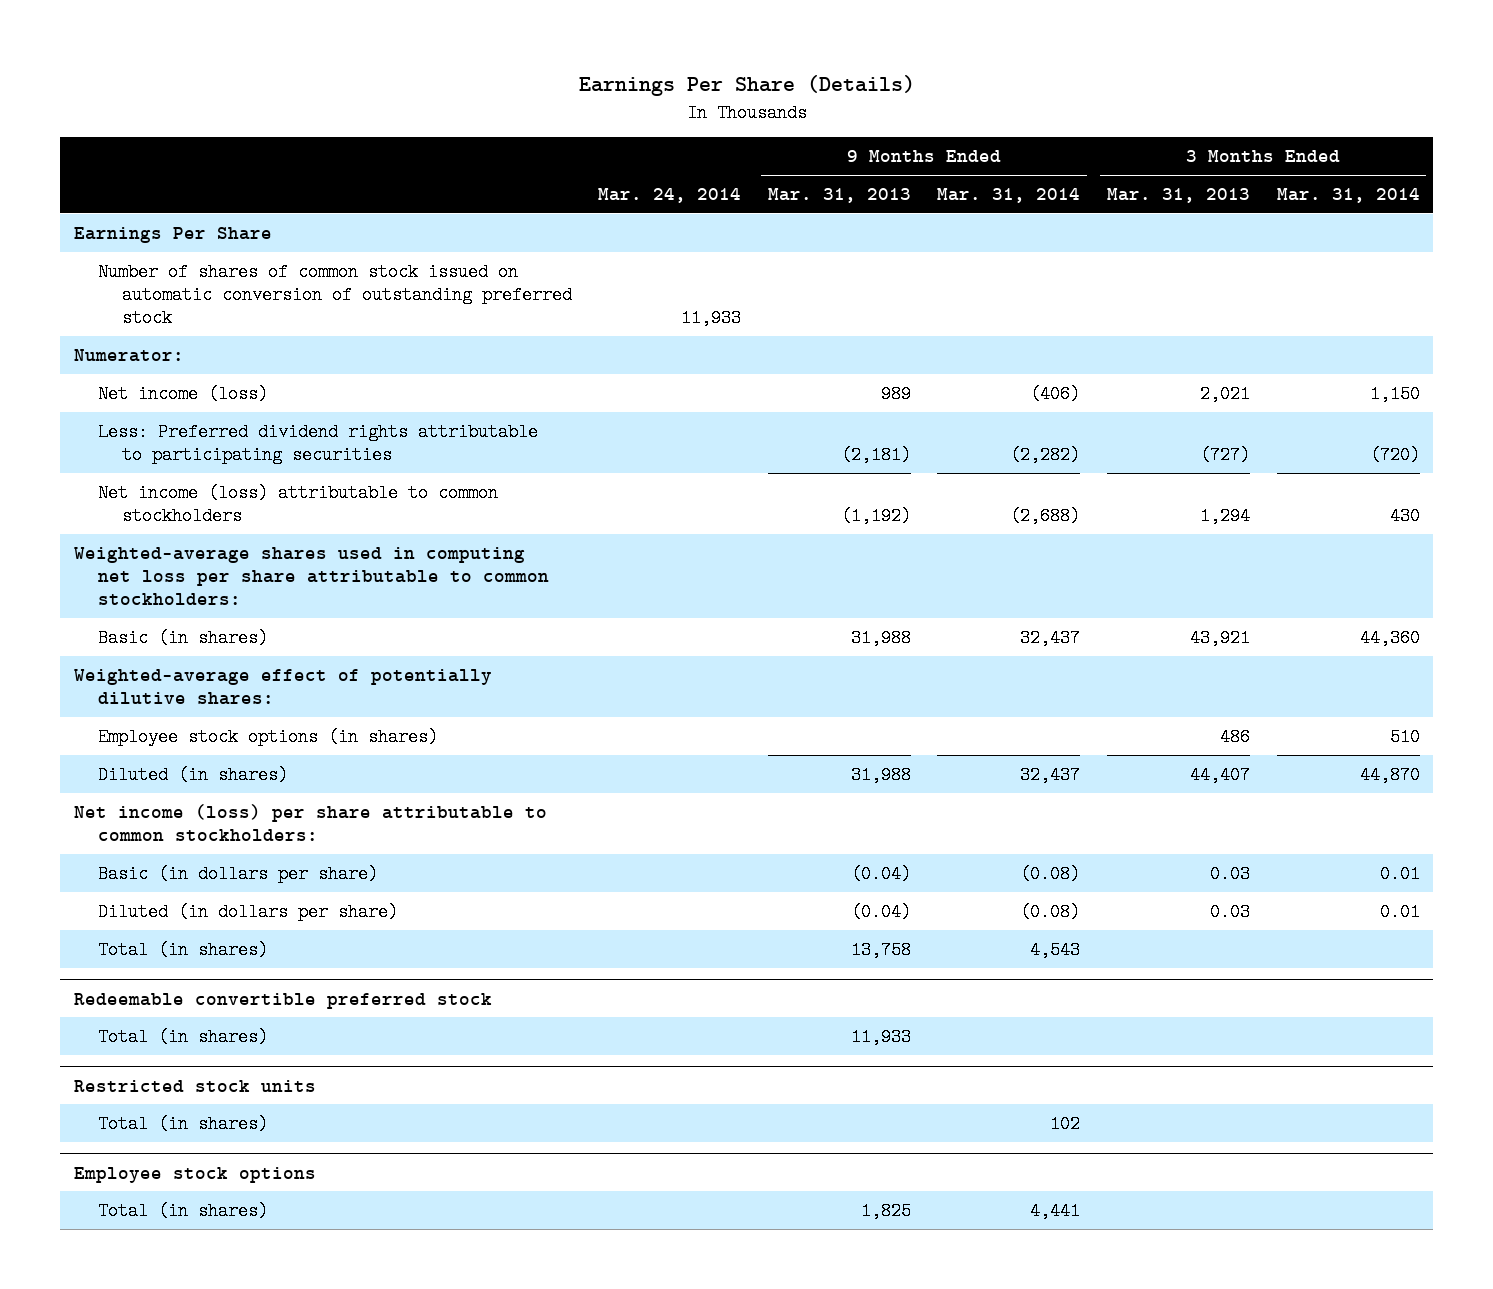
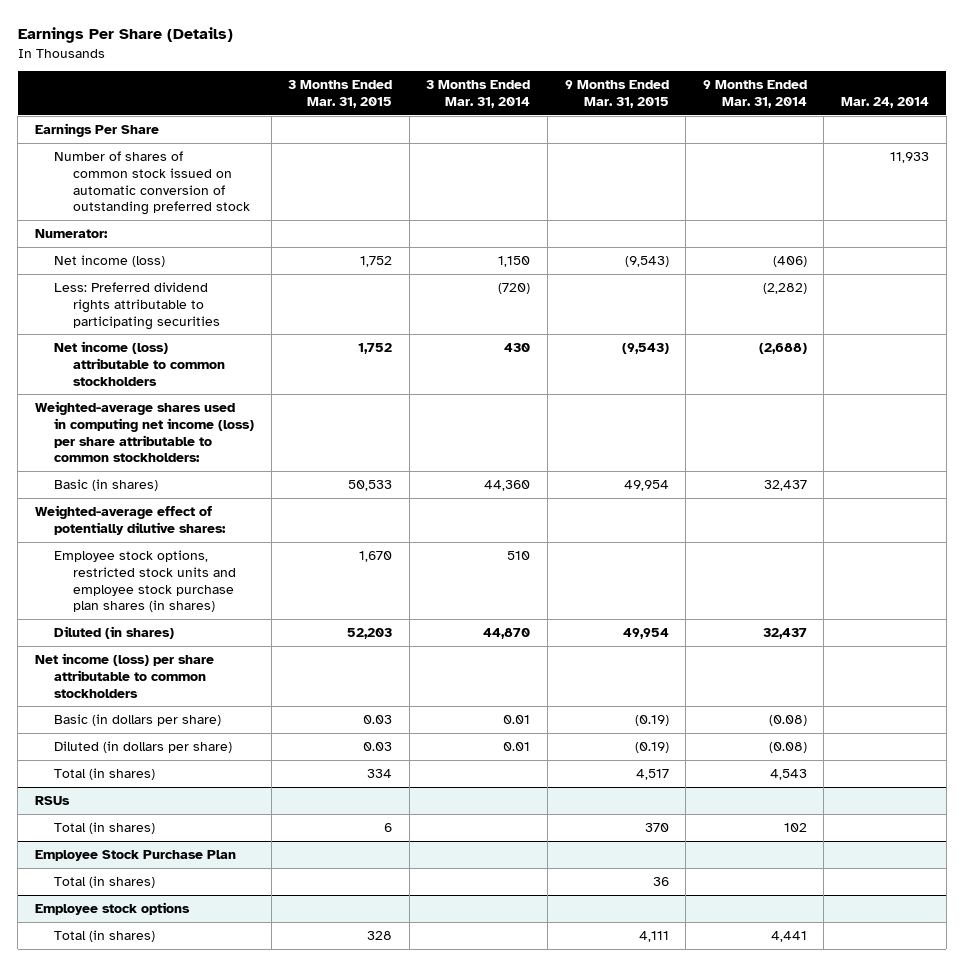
[767,188,911,204] Mar. 31, 2013 -> none
[1106,188,1250,204] Mar. 31, 2013 -> none
none -> [288,80,393,109] 3 Months Ended Mar. 31, 2015
none -> [564,80,669,109] 9 Months Ended Mar. 31, 2015
[73,546,549,606] Weighted-average shares used in computing net loss per share attributable to common stockholders: -> [35,401,255,463] Weighted-average shares used in computing net income (loss) per share attributable to common stockholders:
[97,727,438,746] Employee stock options (in shares) -> [54,550,237,613] Employee stock options, restricted stock units and employee stock purchase plan shares (in shares)
[73,803,547,842] Net income (loss) per share attributable to common stockholders: -> [35,653,215,698] Net income (loss) per share attributable to common stockholders
[73,992,492,1009] Redeemable convertible preferred stock -> none
[97,1027,268,1046] Total (in shares) -> none
[73,1079,316,1092] Restricted stock units -> none
none -> [35,796,71,806] RSUs
none -> [35,850,237,862] Employee Stock Purchase Plan
none -> [54,876,156,889] Total (in shares)

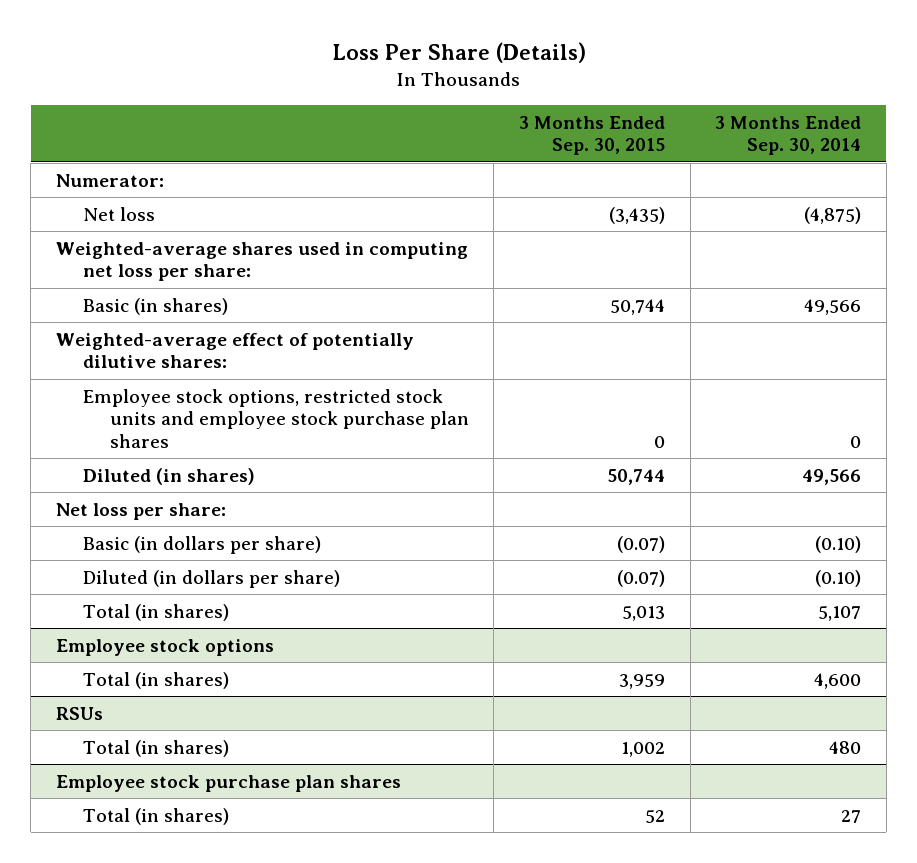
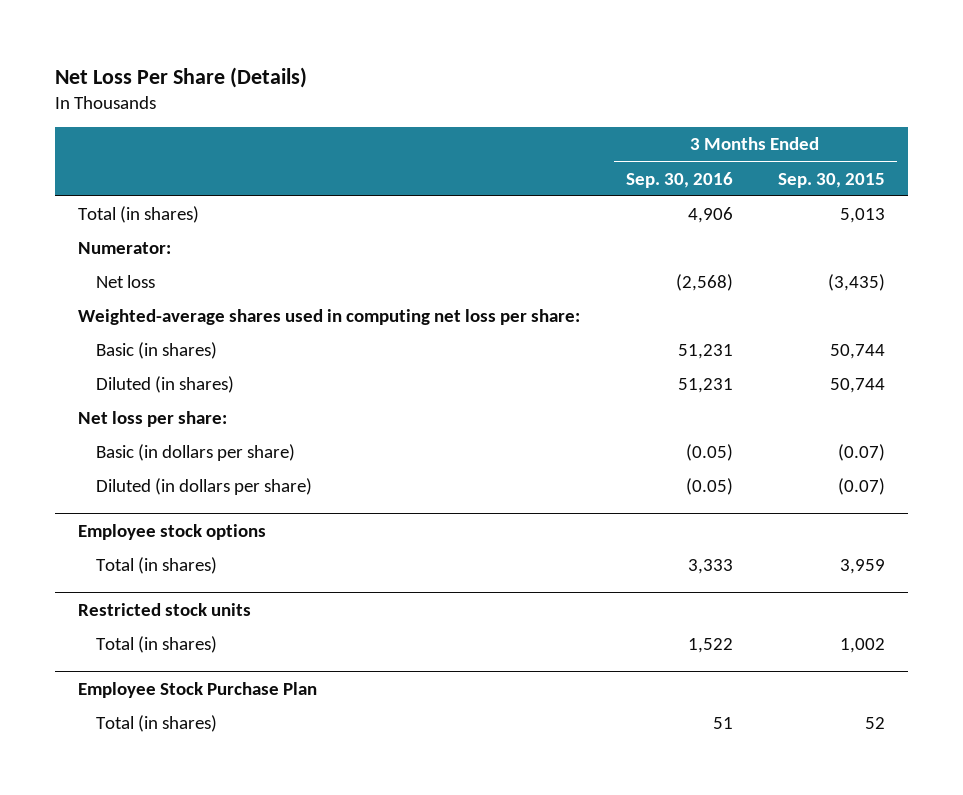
[331,42,586,64] Loss Per Share (Details) -> [54,66,307,88] Net Loss Per Share (Details)
[715,115,862,156] 3 Months Ended Sep. 30, 2014 -> none
none -> [625,171,733,188] Sep. 30, 2016
[82,603,229,621] Total (in shares) -> [77,206,199,224] Total (in shares)
[56,332,415,369] Weighted-average effect of potentially dilutive shares: -> none
[82,388,469,448] Employee stock options, restricted stock units and employee stock purchase plan shares -> none
[56,706,104,720] RSUs -> [77,602,251,616] Restricted stock units
[56,774,402,792] Employee stock purchase plan shares -> [77,681,317,698] Employee Stock Purchase Plan

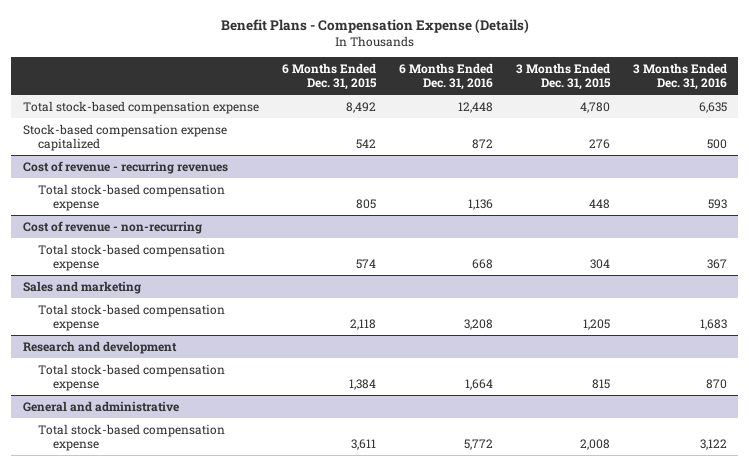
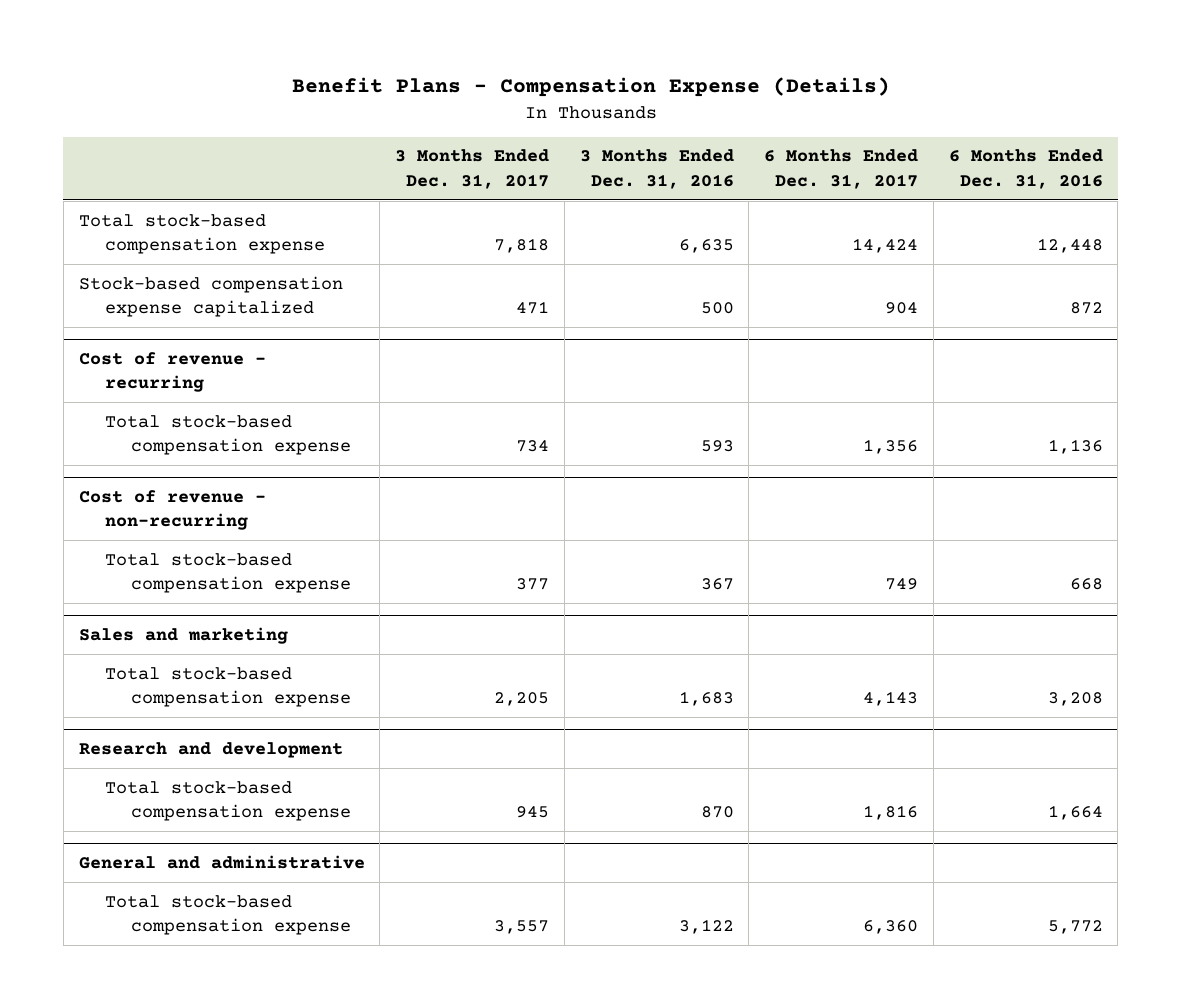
[281,63,377,91] 6 Months Ended Dec. 31, 2015 -> none
[515,63,611,91] 3 Months Ended Dec. 31, 2015 -> none
none -> [395,149,550,189] 3 Months Ended Dec. 31, 2017
none -> [764,149,919,189] 6 Months Ended Dec. 31, 2017
[22,160,228,174] Cost of revenue - recurring revenues -> [78,351,266,393] Cost of revenue - recurring

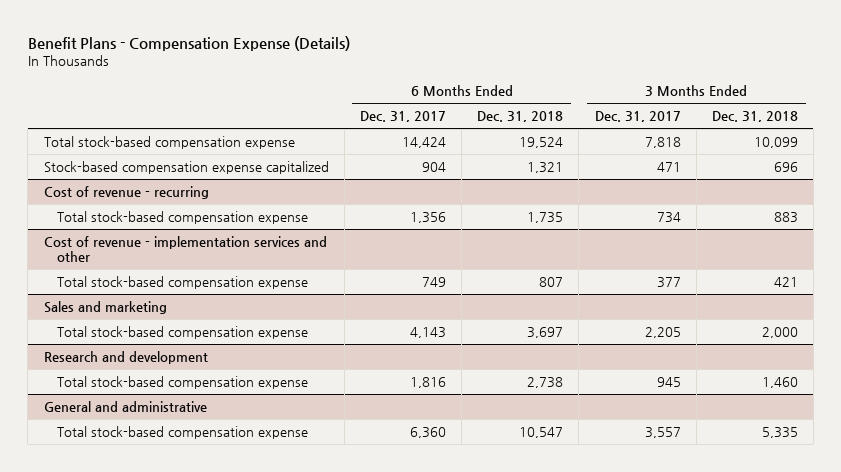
[579,149,734,189] 3 Months Ended Dec. 31, 2016 -> none
[948,149,1103,189] 6 Months Ended Dec. 31, 2016 -> none
none -> [477,111,564,123] Dec. 31, 2018
none -> [711,111,798,123] Dec. 31, 2018
[78,489,266,531] Cost of revenue - non-recurring -> [43,236,327,263] Cost of revenue - implementation services and other

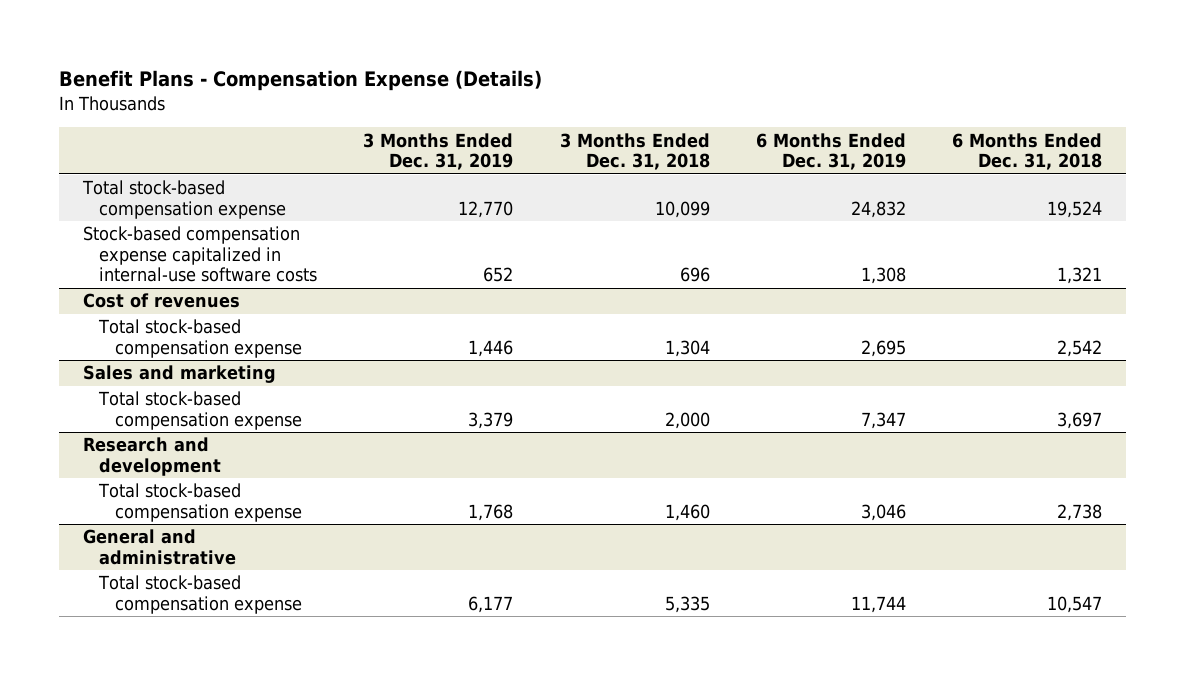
[359,111,446,123] Dec. 31, 2017 -> none
[594,111,681,123] Dec. 31, 2017 -> none
none -> [363,132,514,171] 3 Months Ended Dec. 31, 2019
none -> [756,132,907,171] 6 Months Ended Dec. 31, 2019
[43,186,209,200] Cost of revenue - recurring -> none
[43,236,327,263] Cost of revenue - implementation services and other -> none
[56,276,308,290] Total stock-based compensation expense -> none
[43,161,329,175] Stock-based compensation expense capitalized -> [82,226,317,283] Stock-based compensation expense capitalized in internal-use software costs
none -> [82,293,240,309] Cost of revenues
[527,212,564,224] 1,735 -> [1057,339,1103,357] 2,542
[773,212,798,224] 883 -> [664,339,710,357] 1,304

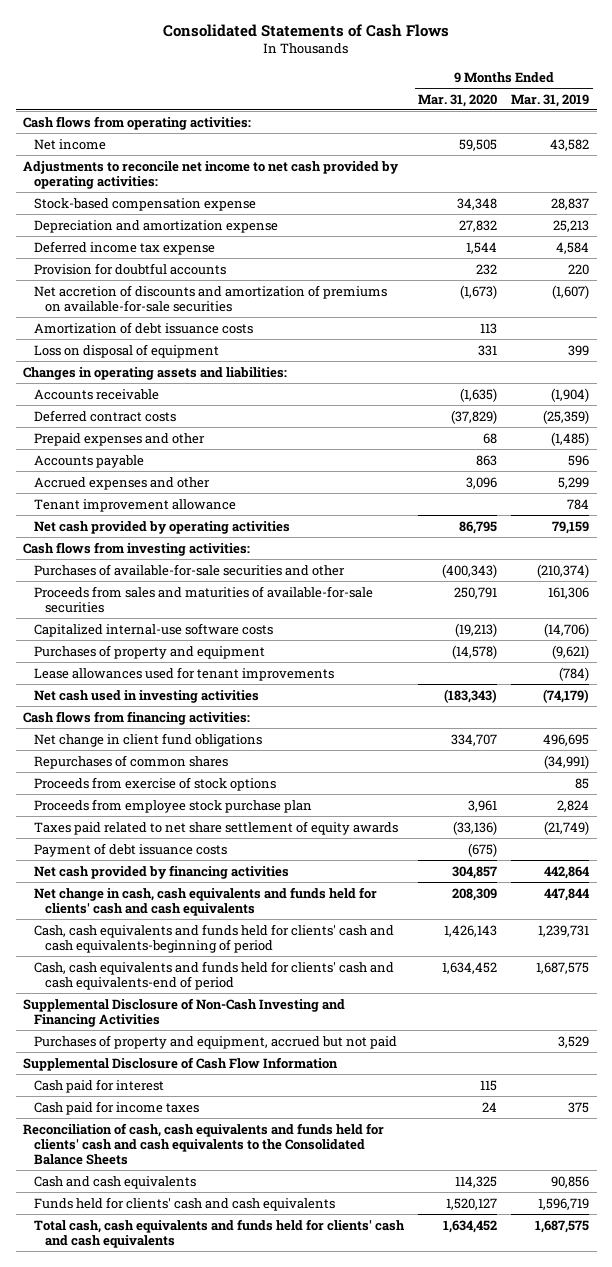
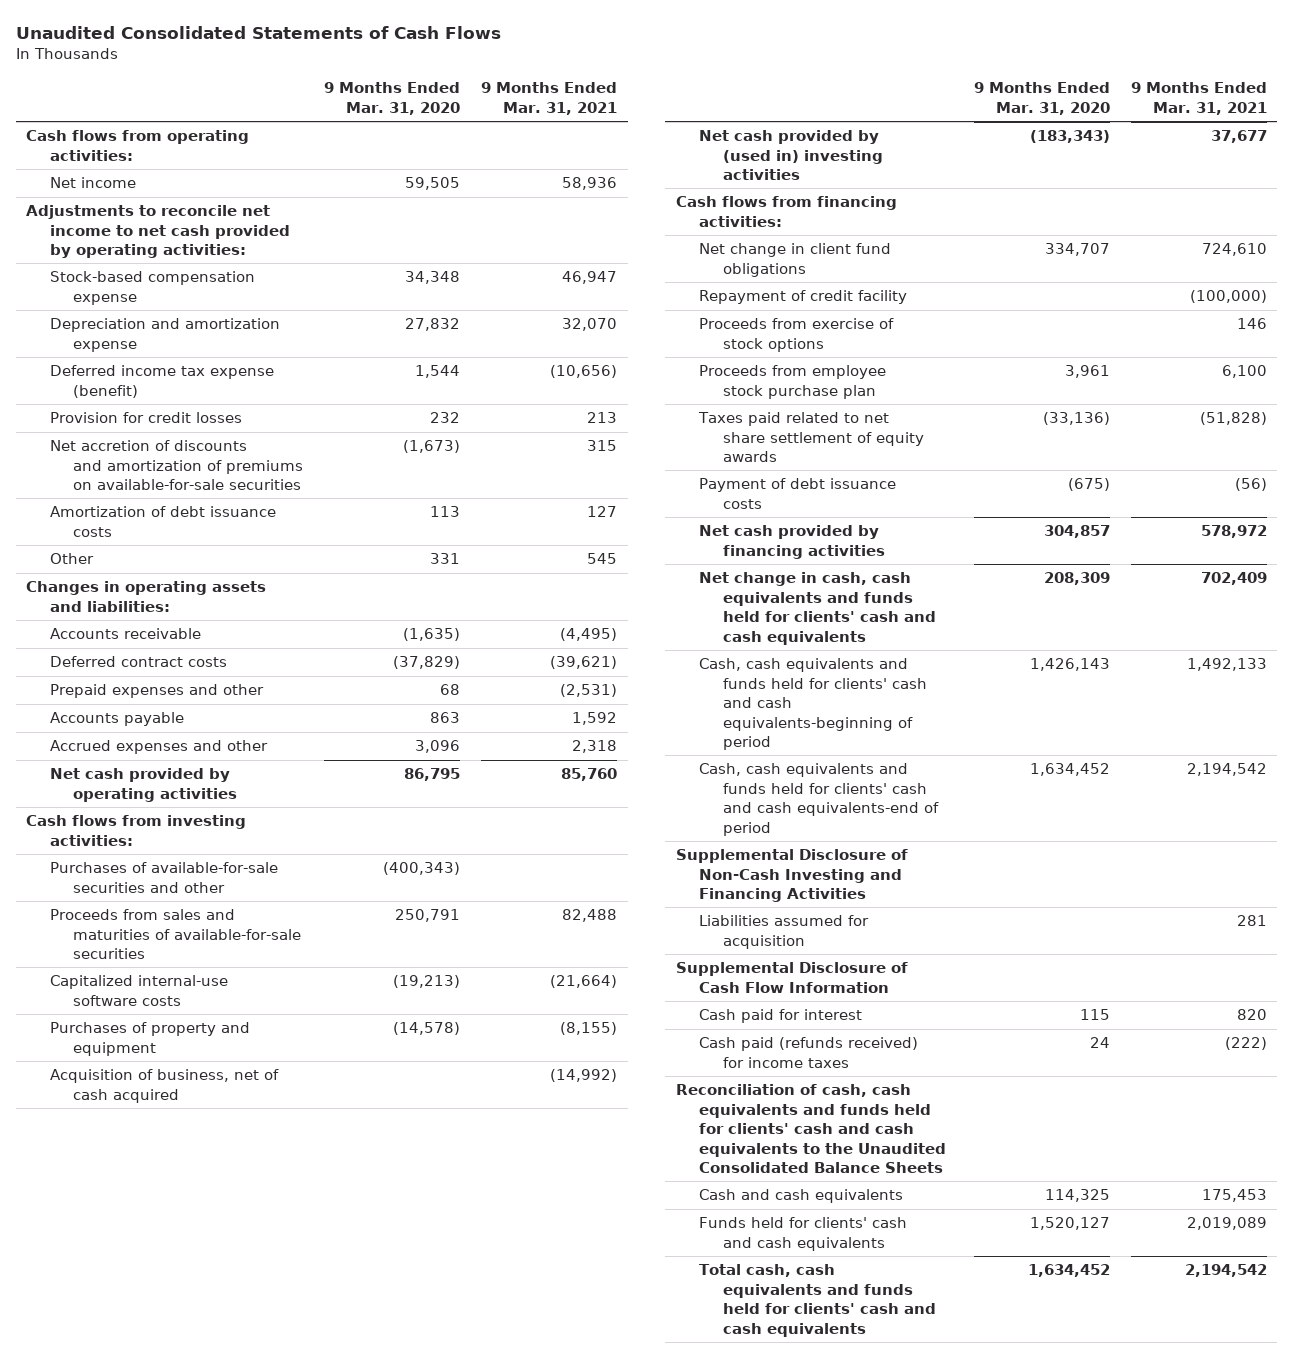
[163,23,450,37] Consolidated Statements of Cash Flows -> [15,25,501,39] Unaudited Consolidated Statements of Cash Flows
[511,93,590,107] Mar. 31, 2019 -> none
none -> [481,82,618,115] 9 Months Ended Mar. 31, 2021
[33,240,215,255] Deferred income tax expense -> [49,365,274,398] Deferred income tax expense (benefit)
[33,262,226,275] Provision for doubtful accounts -> [49,412,242,424] Provision for credit losses
[33,343,219,358] Loss on disposal of equipment -> [49,553,94,565] Other
[33,498,236,512] Tenant improvement allowance -> none
[33,666,334,681] Lease allowances used for tenant improvements -> none
none -> [49,1069,279,1103] Acquisition of business, net of cash acquired
[33,689,259,703] Net cash used in investing activities -> [699,130,883,181] Net cash provided by (used in) investing activities
[33,754,228,769] Repurchases of common shares -> none
none -> [699,290,908,305] Repayment of credit facility
[33,1034,397,1049] Purchases of property and equipment, accrued but not paid -> none
none -> [699,915,870,949] Liabilities assumed for acquisition
[33,1100,199,1115] Cash paid for income taxes -> [699,1037,919,1068] Cash paid (refunds received) for income taxes
[22,1122,384,1165] Reconciliation of cash, cash equivalents and funds held for clients' cash and cash equivalents to the Consolidated Balance Sheets -> [675,1084,947,1173] Reconciliation of cash, cash equivalents and funds held for clients' cash and cash equivalents to the Unaudited Consolidated Balance Sheets

